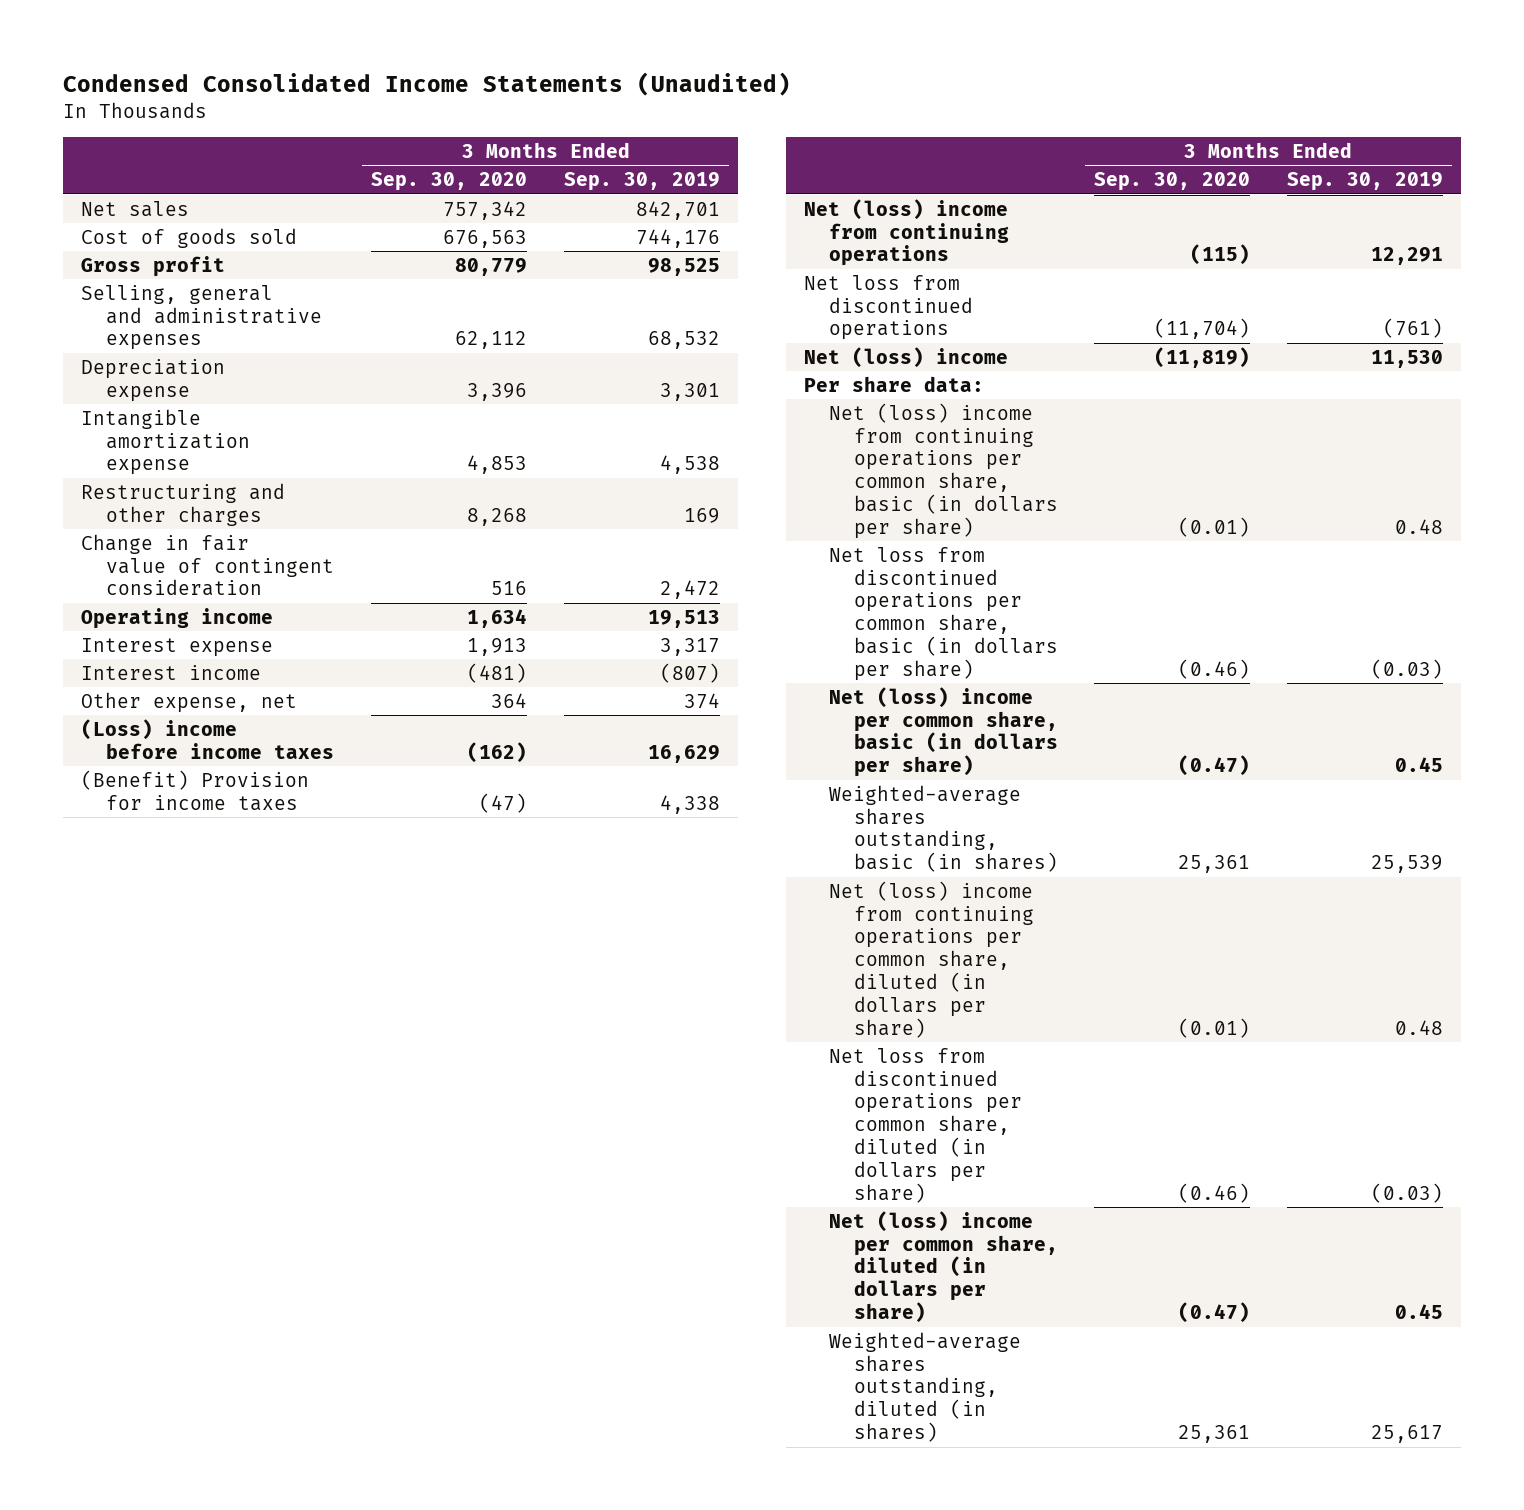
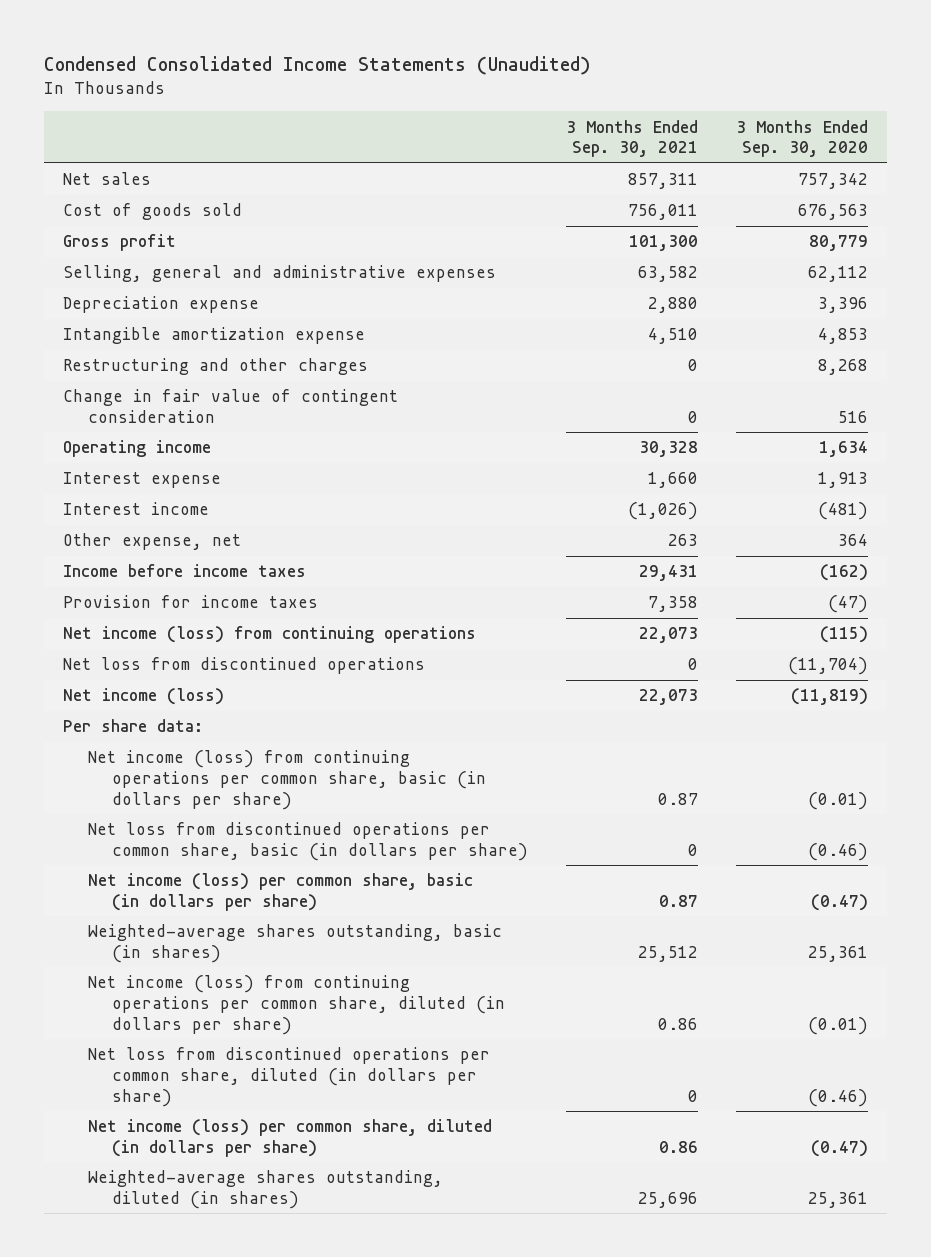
[563,172,720,192] Sep. 30, 2019 -> none
none -> [566,119,699,158] 3 Months Ended Sep. 30, 2021
[81,718,335,759] (Loss) income before income taxes -> [63,564,307,578] Income before income taxes
[81,769,310,811] (Benefit) Provision for income taxes -> [63,595,319,609] Provision for income taxes
[803,198,1009,267] Net (loss) income from continuing operations -> [63,626,477,644] Net income (loss) from continuing operations
[803,346,1008,368] Net (loss) income -> [63,688,225,706] Net income (loss)
[828,402,1058,539] Net (loss) income from continuing operations per common share, basic (in dollars per share) -> [87,750,487,810] Net income (loss) from continuing operations per common share, basic (in dollars per share)
[828,686,1058,778] Net (loss) income per common share, basic (in dollars per share) -> [87,873,473,911] Net income (loss) per common share, basic (in dollars per share)
[828,880,1034,1038] Net (loss) income from continuing operations per common share, diluted (in dollars per share) -> [87,975,506,1035] Net income (loss) from continuing operations per common share, diluted (in dollars per share)
[828,1210,1058,1324] Net (loss) income per common share, diluted (in dollars per share) -> [87,1119,492,1157] Net income (loss) per common share, diluted (in dollars per share)

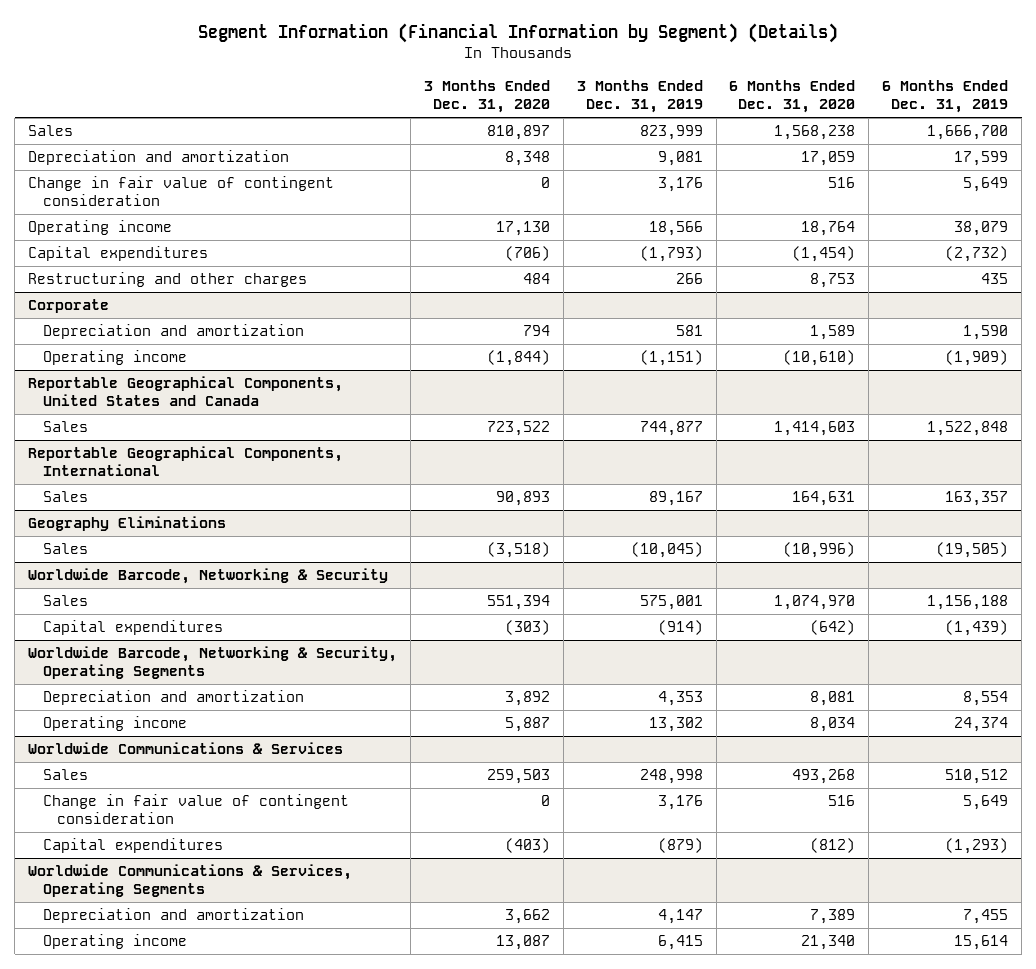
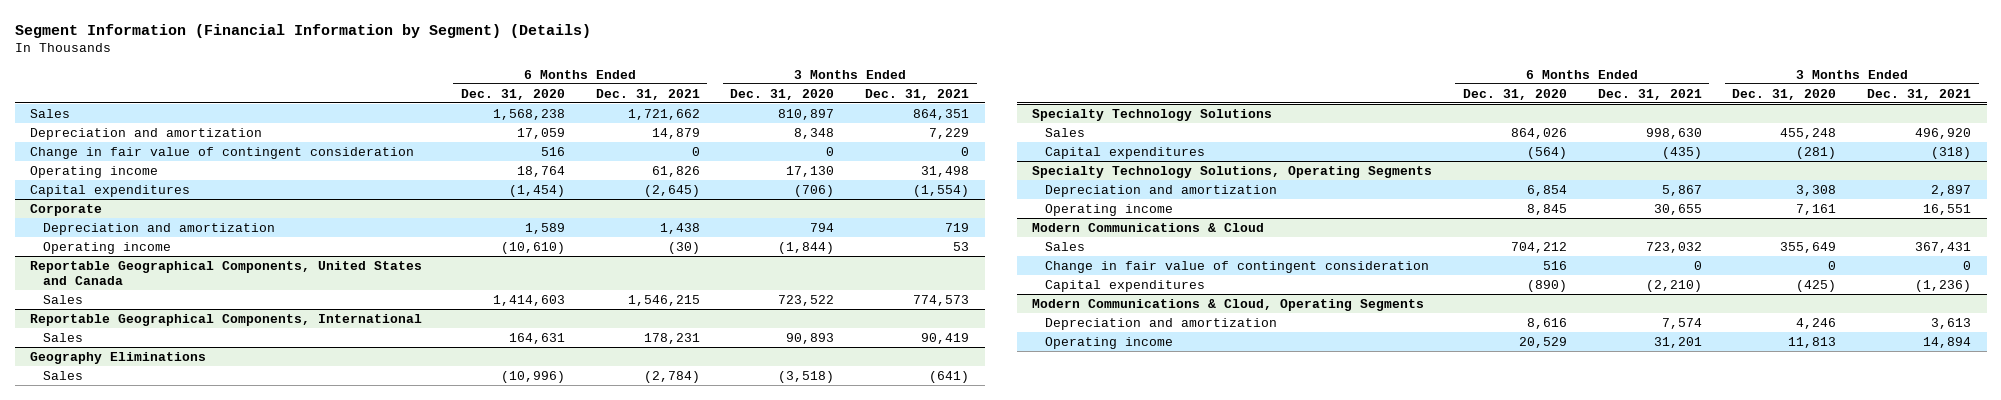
[576,80,703,114] 3 Months Ended Dec. 31, 2019 -> none
[882,80,1009,114] 6 Months Ended Dec. 31, 2019 -> none
none -> [595,88,700,100] Dec. 31, 2021
none -> [865,88,970,100] Dec. 31, 2021
[28,272,308,288] Restructuring and other charges -> none
[28,568,389,585] Worldwide Barcode, Networking & Security -> none
[28,646,398,680] Worldwide Barcode, Networking & Security, Operating Segments -> none
[28,742,344,755] Worldwide Communications & Services -> none
none -> [1032,108,1273,121] Specialty Technology Solutions
[486,595,550,611] 551,394 -> [1780,127,1837,139] 455,248
[774,595,856,611] 1,074,970 -> [1510,127,1567,139] 864,026
[504,620,550,636] (303) -> [1796,146,1837,159] (281)
[810,620,856,636] (642) -> [1526,146,1567,159] (564)
none -> [1032,165,1433,178] Specialty Technology Solutions, Operating Segments
[504,691,550,707] 3,892 -> [1796,184,1837,196] 3,308
[810,691,856,707] 8,081 -> [1526,184,1567,196] 6,854
[504,717,550,733] 5,887 -> [1796,203,1837,215] 7,161
[810,717,856,733] 8,034 -> [1526,203,1567,215] 8,845
none -> [1032,222,1265,232] Modern Communications & Cloud
[486,769,550,785] 259,503 -> [1780,241,1837,253] 355,649
[792,769,856,785] 493,268 -> [1510,241,1567,253] 704,212
[28,864,353,898] Worldwide Communications & Services, Operating Segments -> none
[504,838,550,854] (403) -> [1796,279,1837,292] (425)
[810,838,856,854] (812) -> [1526,279,1567,292] (890)
none -> [1032,298,1425,311] Modern Communications & Cloud, Operating Segments
[504,909,550,925] 3,662 -> [1796,317,1837,329] 4,246
[810,909,856,925] 7,389 -> [1526,317,1567,329] 8,616
[495,935,550,951] 13,087 -> [1788,336,1837,348] 11,813
[801,935,856,951] 21,340 -> [1518,336,1567,348] 20,529

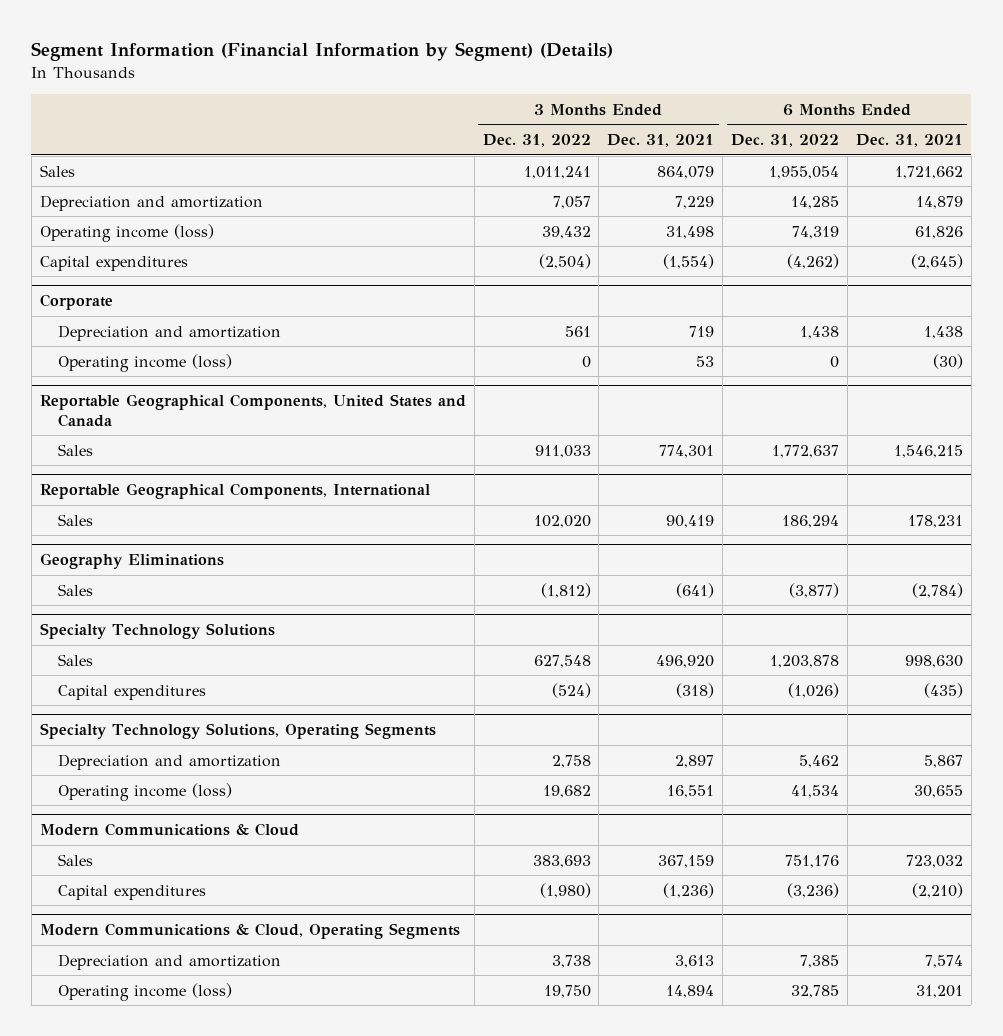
[460,88,565,100] Dec. 31, 2020 -> none
[730,88,835,100] Dec. 31, 2020 -> none
none -> [482,134,591,148] Dec. 31, 2022
none -> [731,134,840,148] Dec. 31, 2022
[913,108,970,120] 864,351 -> [657,165,715,179] 864,079
[30,146,415,159] Change in fair value of contingent consideration -> none
[30,165,159,178] Operating income -> [39,223,214,242] Operating income (loss)
[42,241,171,254] Operating income -> [57,353,232,372] Operating income (loss)
[913,294,970,306] 774,573 -> [659,444,715,458] 774,301
[1044,203,1173,216] Operating income -> [57,782,232,801] Operating income (loss)
[1044,260,1429,273] Change in fair value of contingent consideration -> none
[1915,241,1972,253] 367,431 -> [658,854,715,868] 367,159
[1044,336,1173,349] Operating income -> [57,982,232,1001] Operating income (loss)

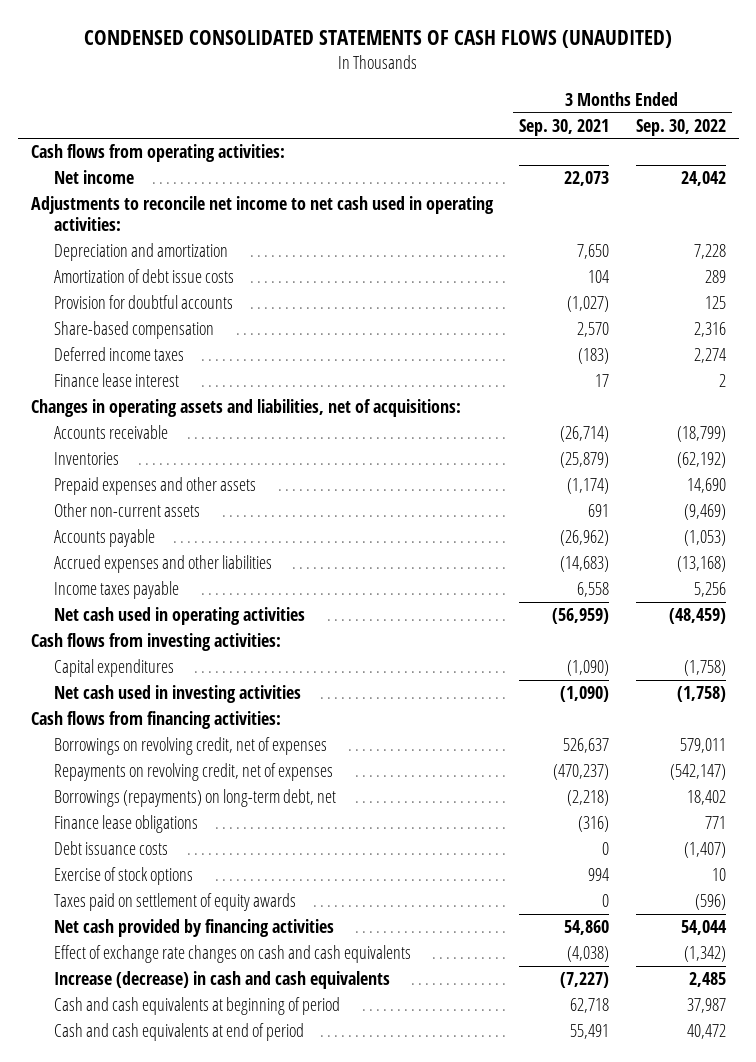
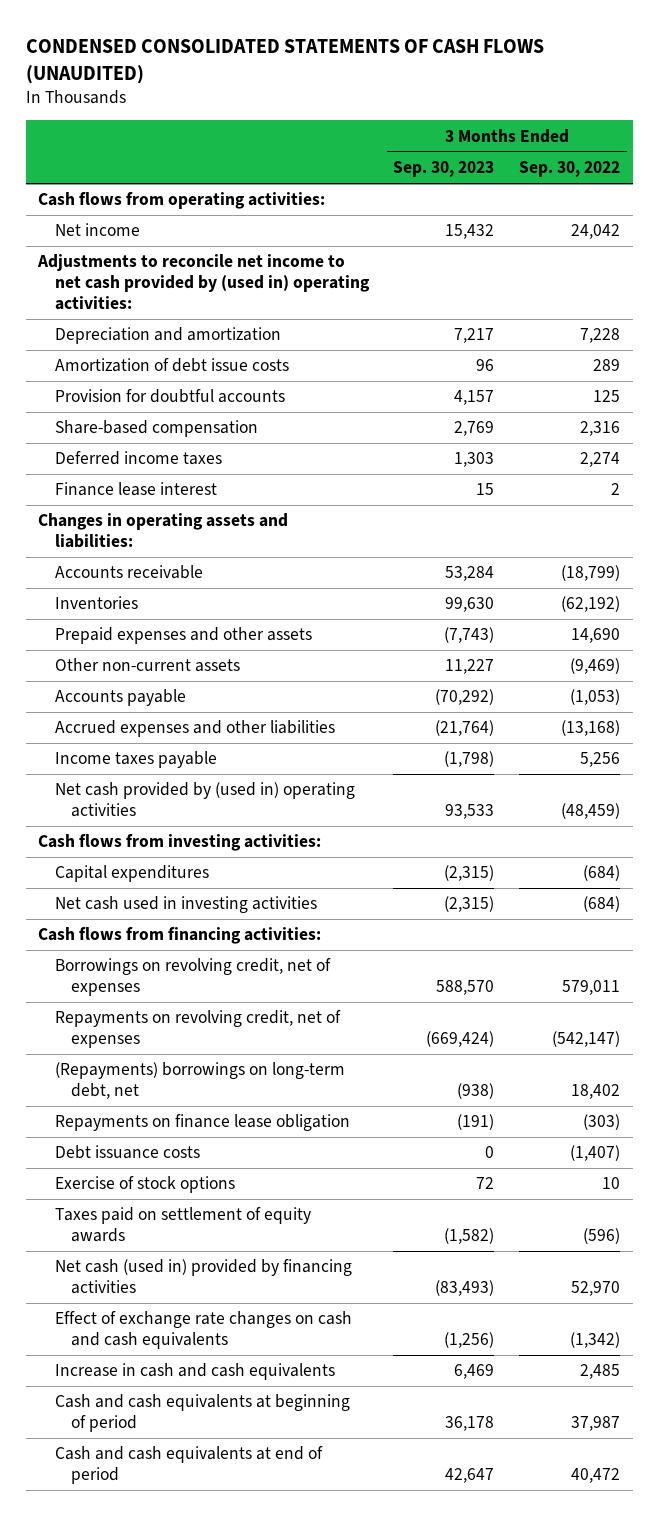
[519,118,610,136] Sep. 30, 2021 -> none
none -> [393,161,495,178] Sep. 30, 2023
[30,196,494,232] Adjustments to reconcile net income to net cash used in operating activities: -> [37,254,370,311] Adjustments to reconcile net income to net cash provided by (used in) operating activities:
[30,399,461,418] Changes in operating assets and liabilities, net of acquisitions: -> [38,513,289,549] Changes in operating assets and liabilities:
[53,607,305,626] Net cash used in operating activities -> [54,782,355,818] Net cash provided by (used in) operating activities
[683,660,726,677] (1,758) -> [583,865,621,882] (684)
[676,686,726,703] (1,758) -> [583,896,621,913] (684)
[53,789,336,808] Borrowings (repayments) on long-term debt, net -> [54,1062,345,1100] (Repayments) borrowings on long-term debt, net
[53,815,198,834] Finance lease obligations -> [54,1114,350,1132] Repayments on finance lease obligation
[704,816,726,830] 771 -> [583,1114,621,1131] (303)
[53,919,334,938] Net cash provided by financing activities -> [54,1259,352,1295] Net cash (used in) provided by financing activities
[680,920,727,936] 54,044 -> [571,1281,621,1297] 52,970
[53,971,390,990] Increase (decrease) in cash and cash equivalents -> [54,1363,335,1381] Increase in cash and cash equivalents

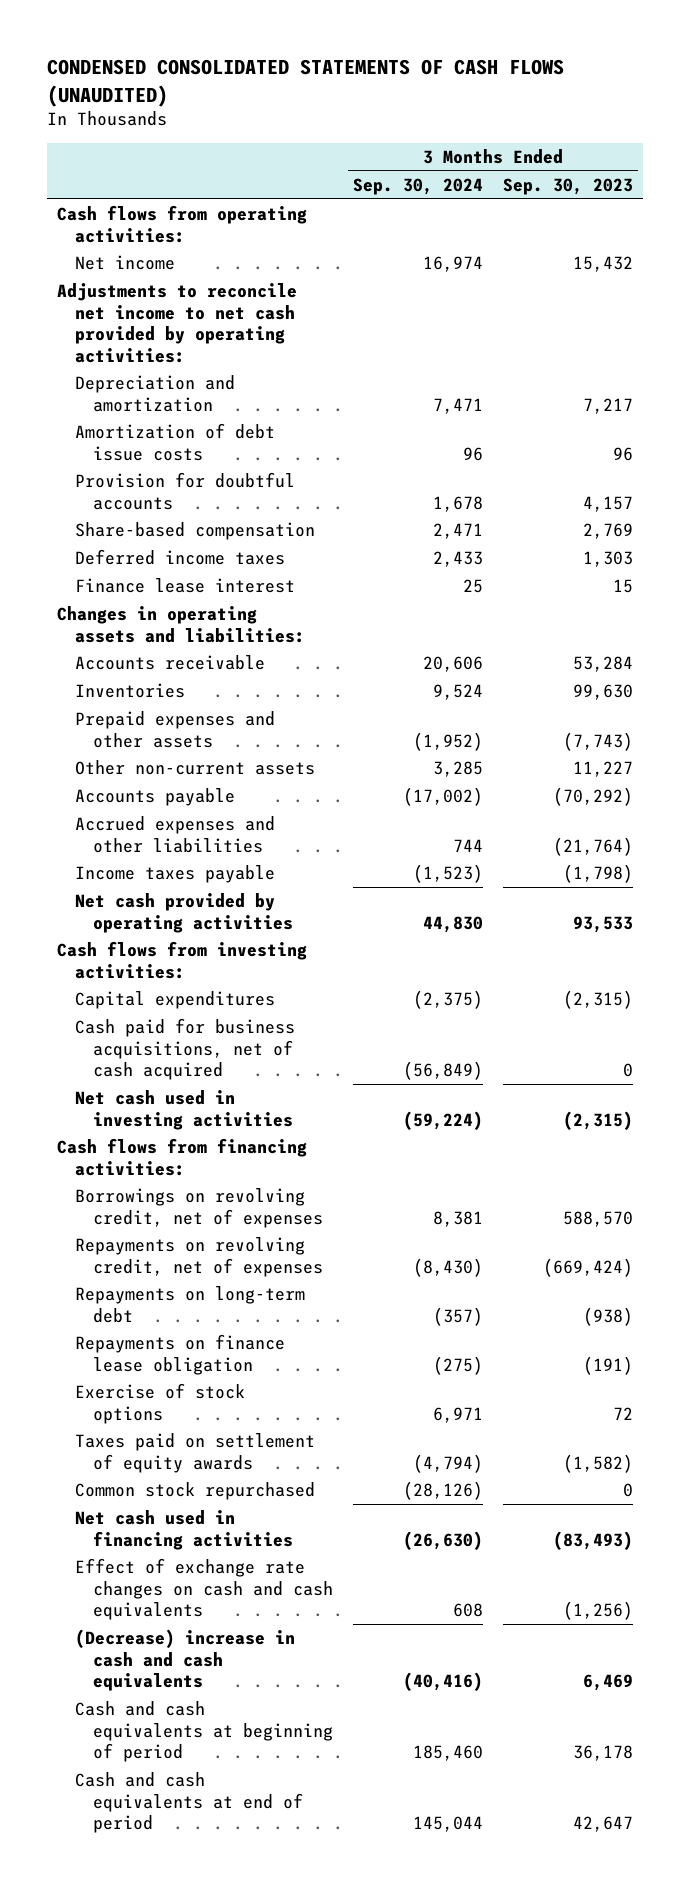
[519,161,621,178] Sep. 30, 2022 -> none
none -> [353,177,484,195] Sep. 30, 2024
[37,254,370,311] Adjustments to reconcile net income to net cash provided by (used in) operating activities: -> [57,283,298,363] Adjustments to reconcile net income to net cash provided by operating activities:
[54,782,355,818] Net cash provided by (used in) operating activities -> [75,893,294,933] Net cash provided by operating activities
none -> [75,1018,296,1081] Cash paid for business acquisitions, net of cash acquired
[54,1062,345,1100] (Repayments) borrowings on long-term debt, net -> [75,1286,306,1323] Repayments on long-term debt
[54,1145,200,1160] Debt issuance costs -> none
none -> [75,1482,316,1501] Common stock repurchased
[54,1259,352,1295] Net cash (used in) provided by financing activities -> [75,1510,294,1550] Net cash used in financing activities
[54,1363,335,1381] Increase in cash and cash equivalents -> [75,1629,296,1692] (Decrease) increase in cash and cash equivalents

